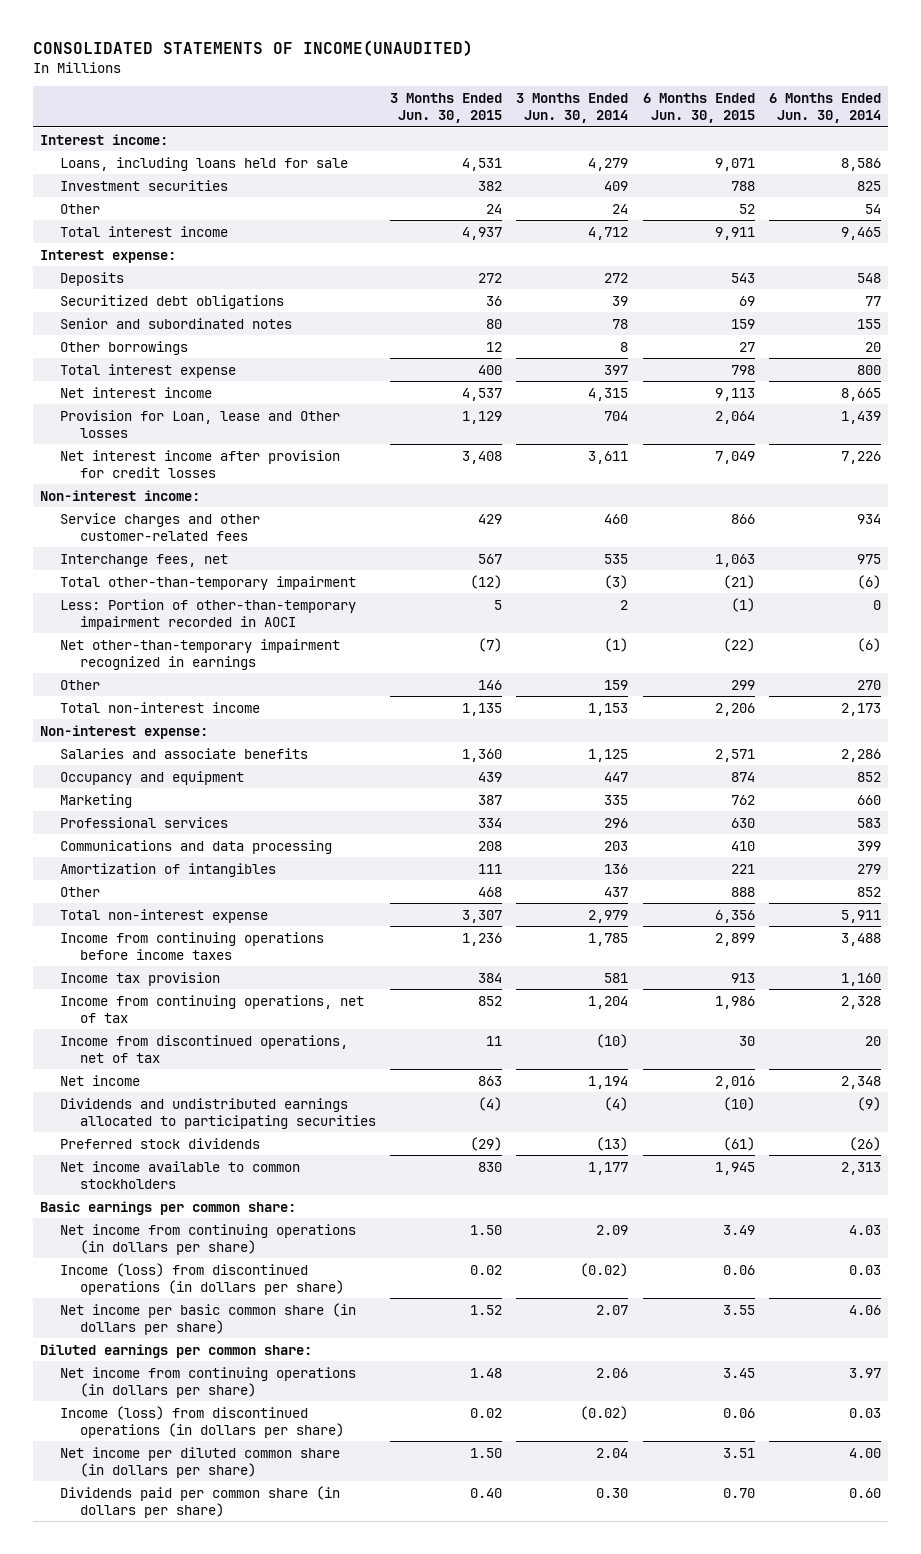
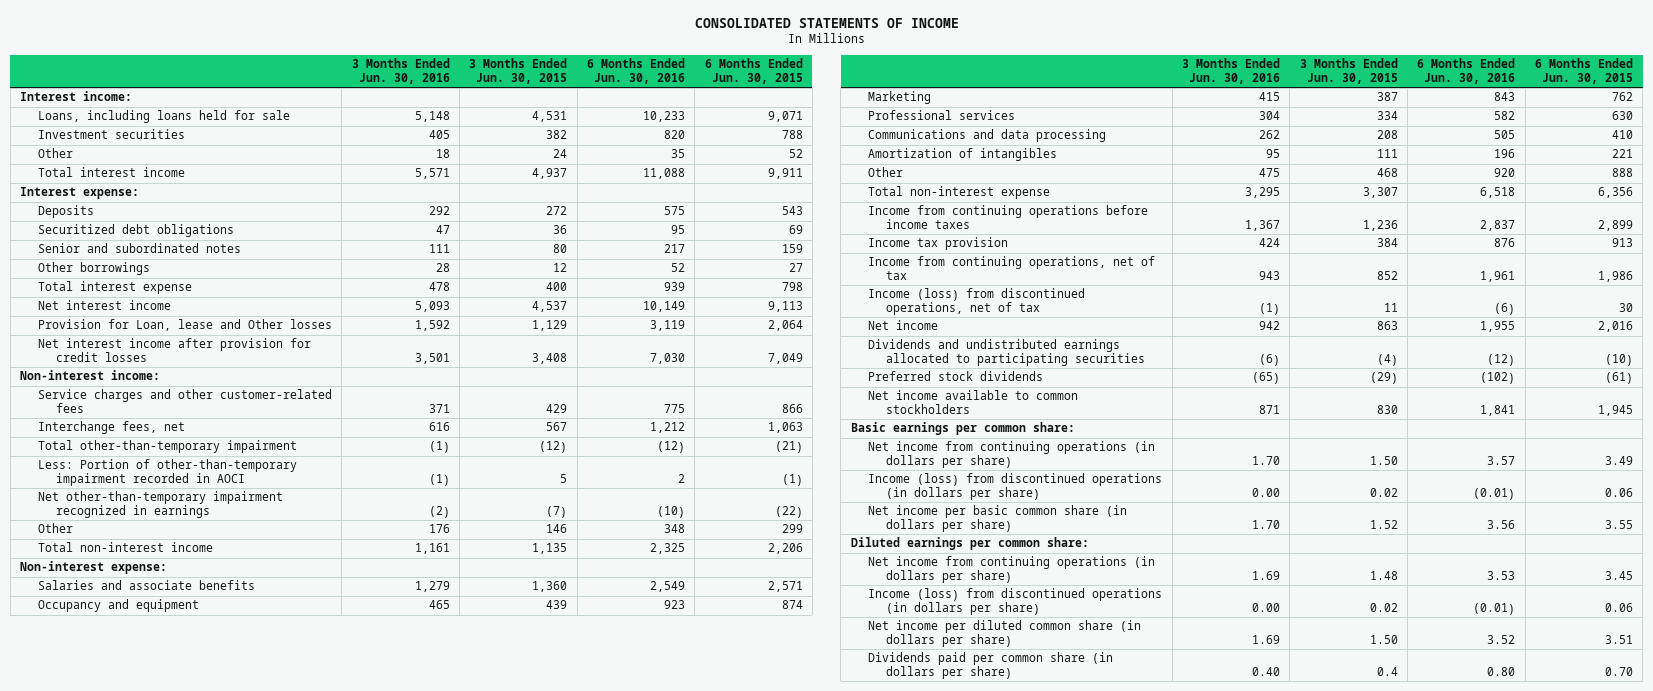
[33,40,474,57] CONSOLIDATED STATEMENTS OF INCOME(UNAUDITED) -> [694,17,959,28] CONSOLIDATED STATEMENTS OF INCOME
[516,92,629,124] 3 Months Ended Jun. 30, 2014 -> none
[769,92,882,124] 6 Months Ended Jun. 30, 2014 -> none
none -> [351,58,450,84] 3 Months Ended Jun. 30, 2016
none -> [586,58,685,84] 6 Months Ended Jun. 30, 2016
[60,1034,349,1063] Income from discontinued operations, net of tax -> [868,288,1086,316] Income (loss) from discontinued operations, net of tax
[470,1487,503,1498] 0.40 -> [1376,667,1398,677] 0.4

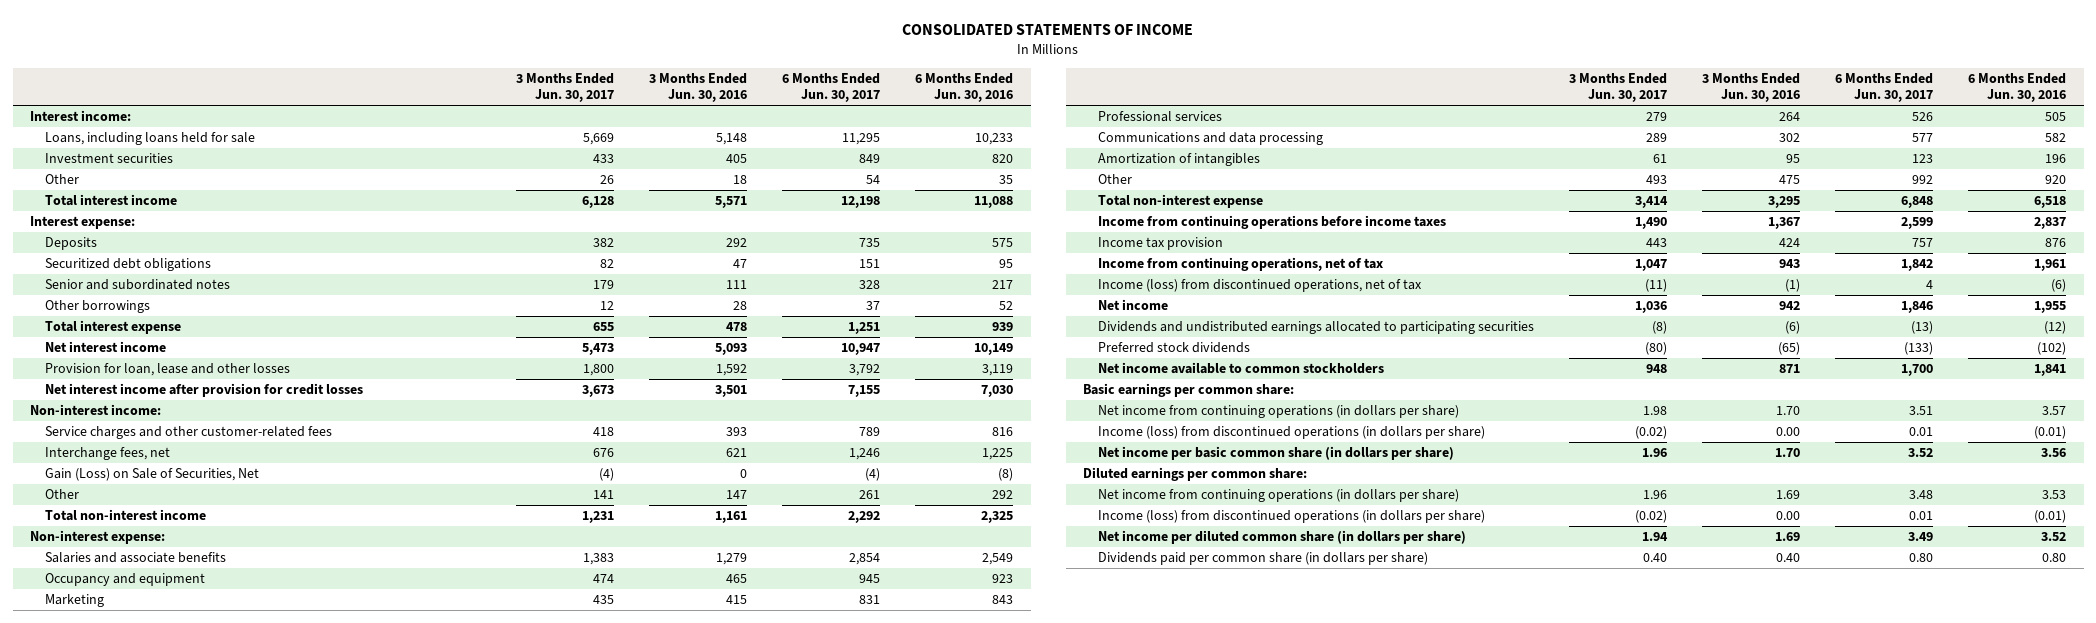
[469,58,568,84] 3 Months Ended Jun. 30, 2015 -> none
[704,58,803,84] 6 Months Ended Jun. 30, 2015 -> none
none -> [515,72,614,103] 3 Months Ended Jun. 30, 2017
none -> [781,72,880,103] 6 Months Ended Jun. 30, 2017
[37,319,332,332] Provision for Loan, lease and Other losses -> [44,363,290,377] Provision for loan, lease and other losses
[37,440,297,454] Total other-than-temporary impairment -> none
[37,459,297,487] Less: Portion of other-than-temporary impairment recorded in AOCI -> none
[37,491,283,519] Net other-than-temporary impairment recognized in earnings -> none
[428,404,450,414] 371 -> [725,427,747,437] 393
[663,404,685,414] 775 -> [991,427,1013,437] 816
[428,422,450,432] 616 -> [725,448,747,458] 621
[649,422,685,434] 1,212 -> [981,448,1013,461] 1,225
none -> [44,468,259,482] Gain (Loss) on Sale of Securities, Net
[428,524,450,534] 176 -> [725,490,747,500] 147
[663,524,685,534] 348 -> [991,490,1013,500] 292
[1259,111,1281,121] 304 -> [1778,112,1800,122] 264
[1494,111,1516,121] 582 -> [2044,112,2066,122] 505
[1259,130,1281,140] 262 -> [1778,133,1800,143] 302
[1494,130,1516,140] 505 -> [2044,133,2066,143] 582

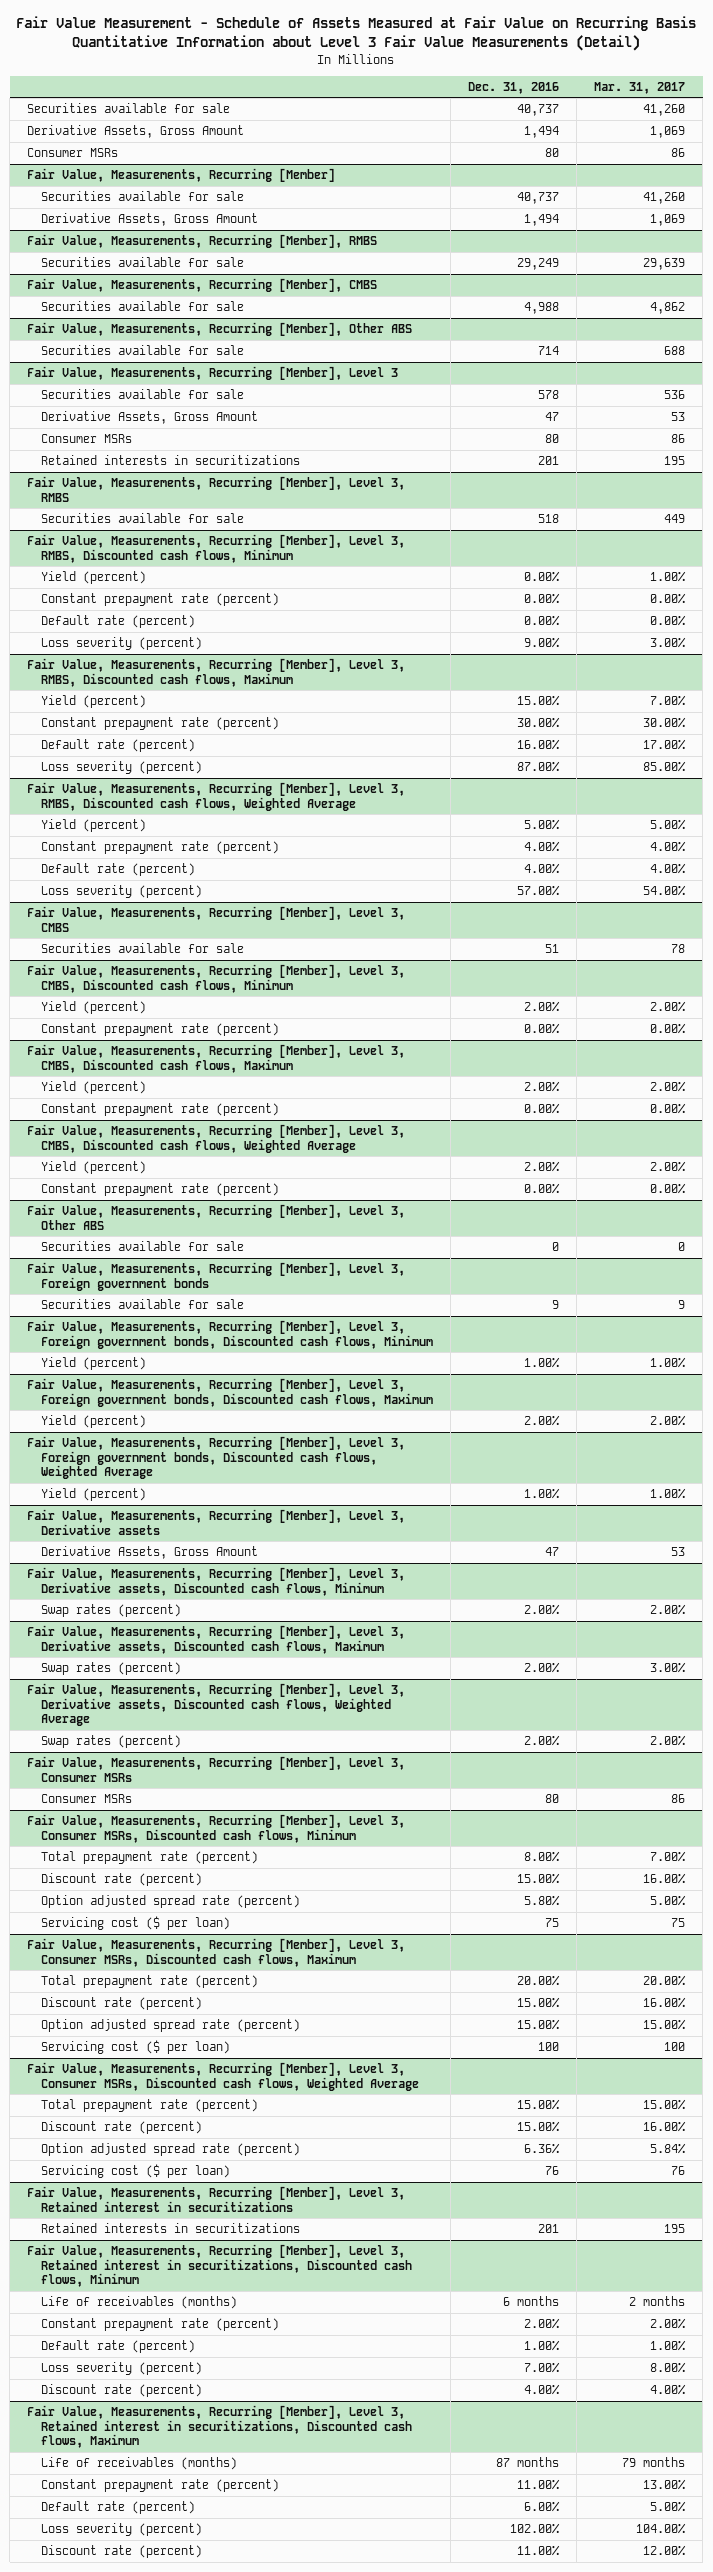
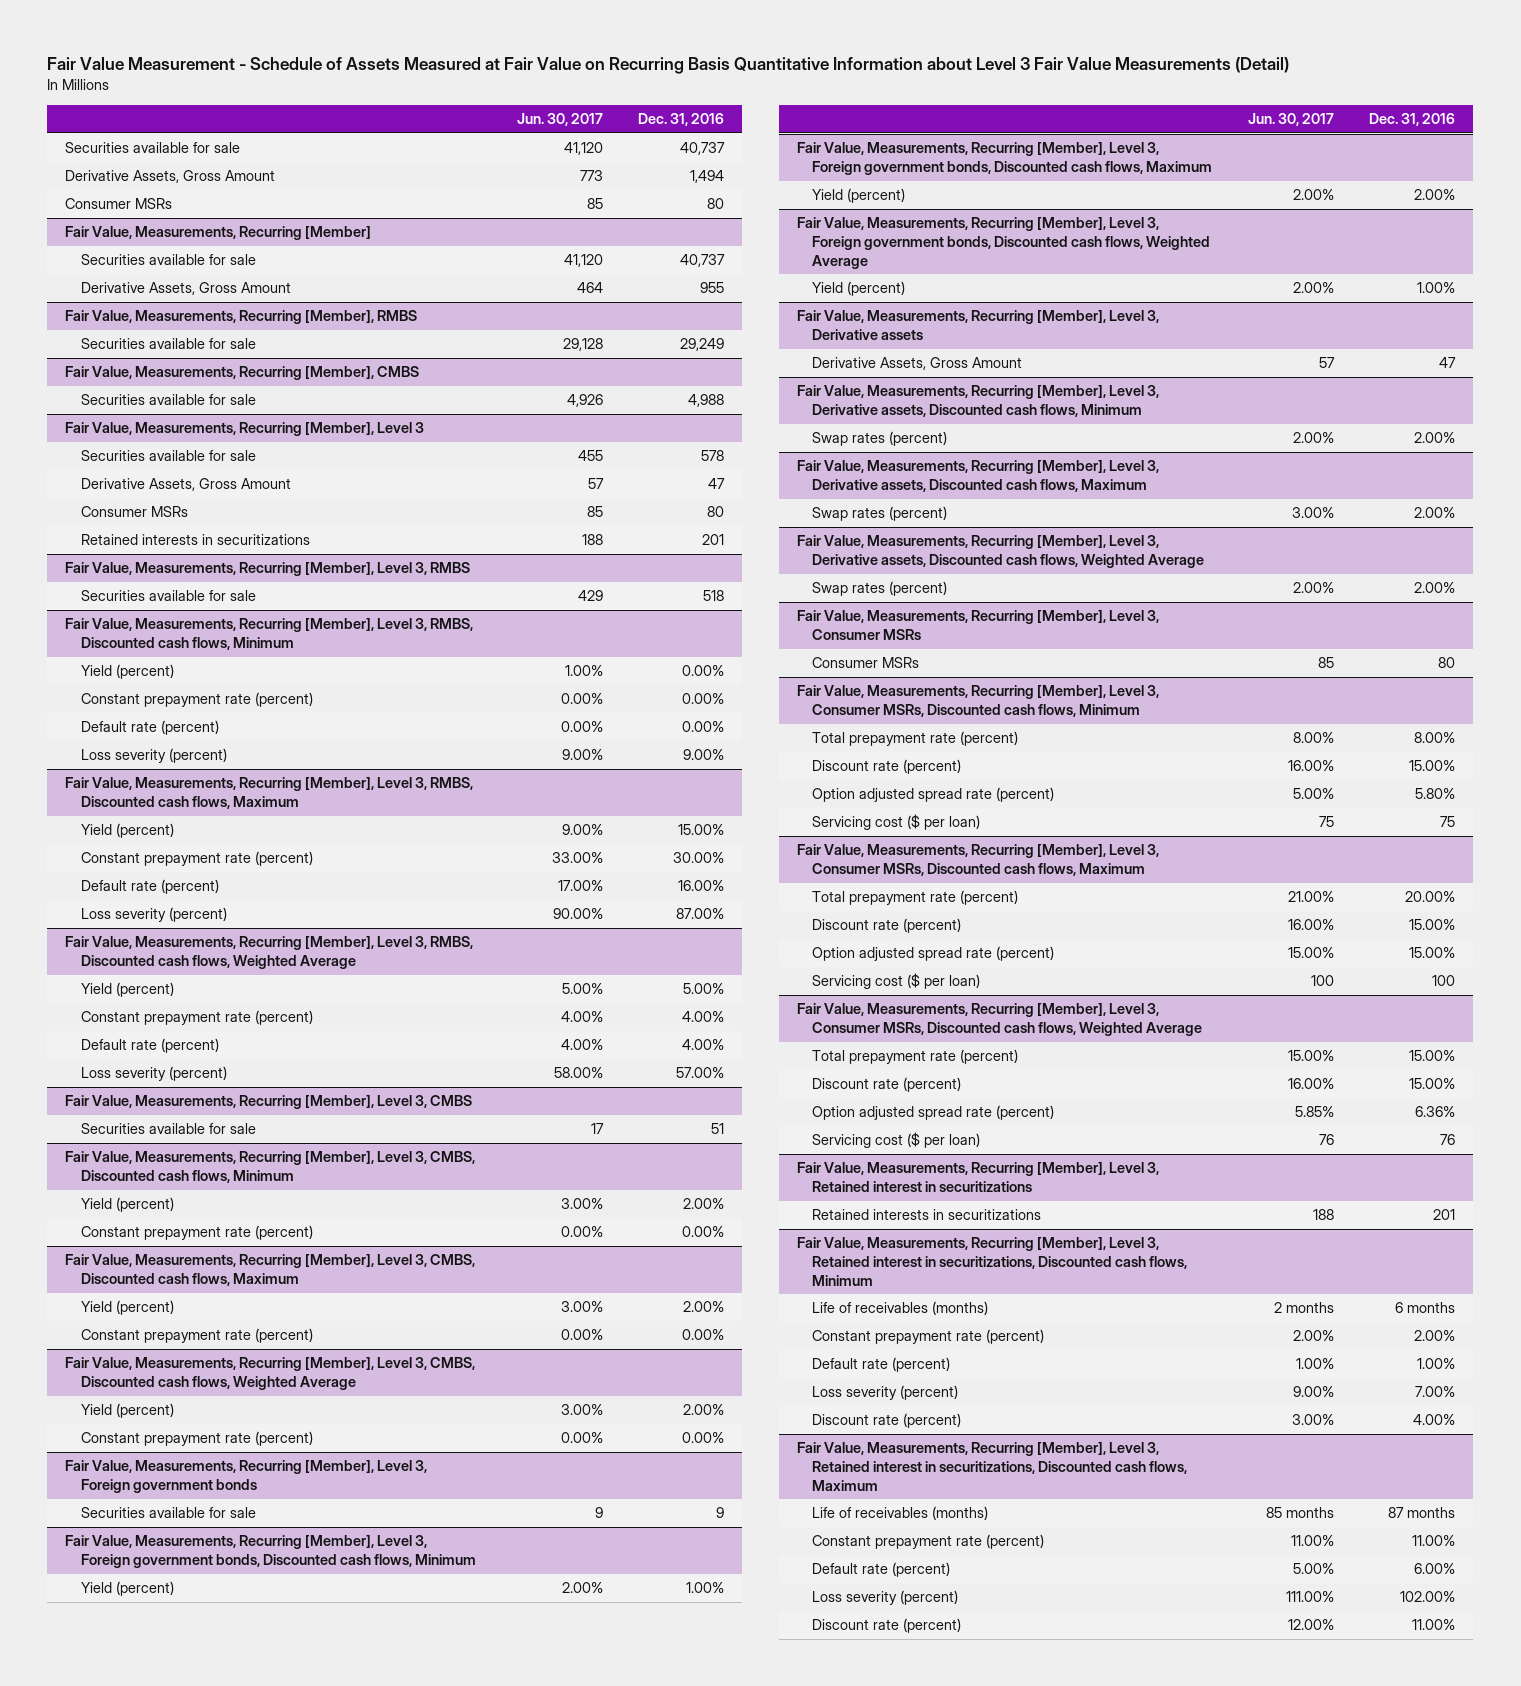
[594,81,686,94] Mar. 31, 2017 -> none
none -> [516,113,603,127] Jun. 30, 2017
[524,214,560,227] 1,494 -> [700,282,725,294] 955
[27,322,413,337] Fair Value, Measurements, Recurring [Member], Other ABS -> none
[41,345,245,356] Securities available for sale -> none
[27,1204,406,1230] Fair Value, Measurements, Recurring [Member], Level 3, Other ABS -> none
[41,1241,245,1252] Securities available for sale -> none

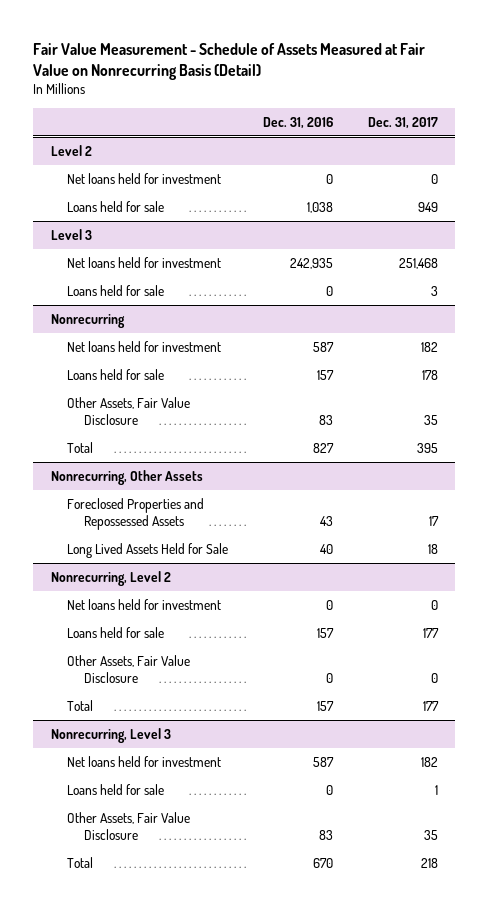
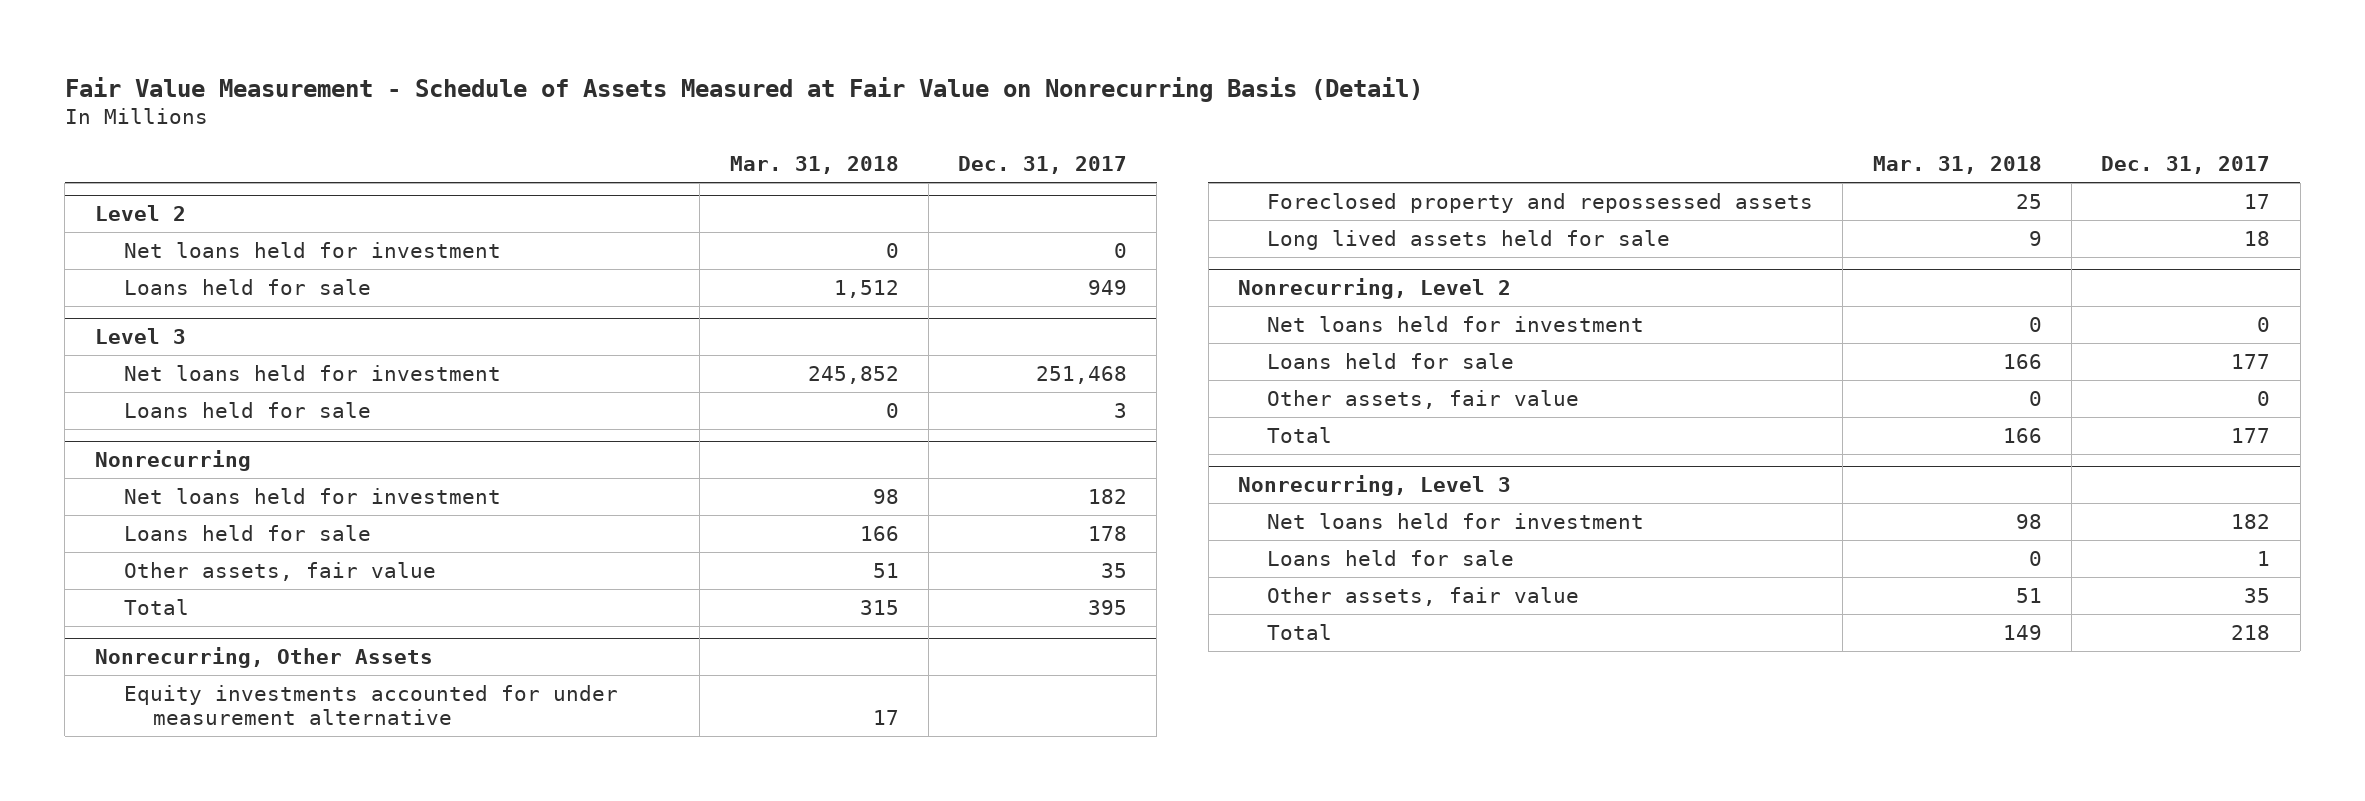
[263,116,334,129] Dec. 31, 2016 -> none
none -> [729,156,899,175] Mar. 31, 2018
[67,396,191,426] Other Assets, Fair Value Disclosure -> [123,562,436,582] Other assets, fair value
none -> [123,685,618,726] Equity investments accounted for under measurement alternative
[67,497,205,531] Foreclosed Properties and Repossessed Assets -> [1267,193,1814,214] Foreclosed property and repossessed assets
[67,542,229,558] Long Lived Assets Held for Sale -> [1267,230,1671,251] Long lived assets held for sale
[67,654,191,684] Other Assets, Fair Value Disclosure -> [1267,390,1580,410] Other assets, fair value
[67,811,191,841] Other Assets, Fair Value Disclosure -> [1267,587,1580,607] Other assets, fair value

